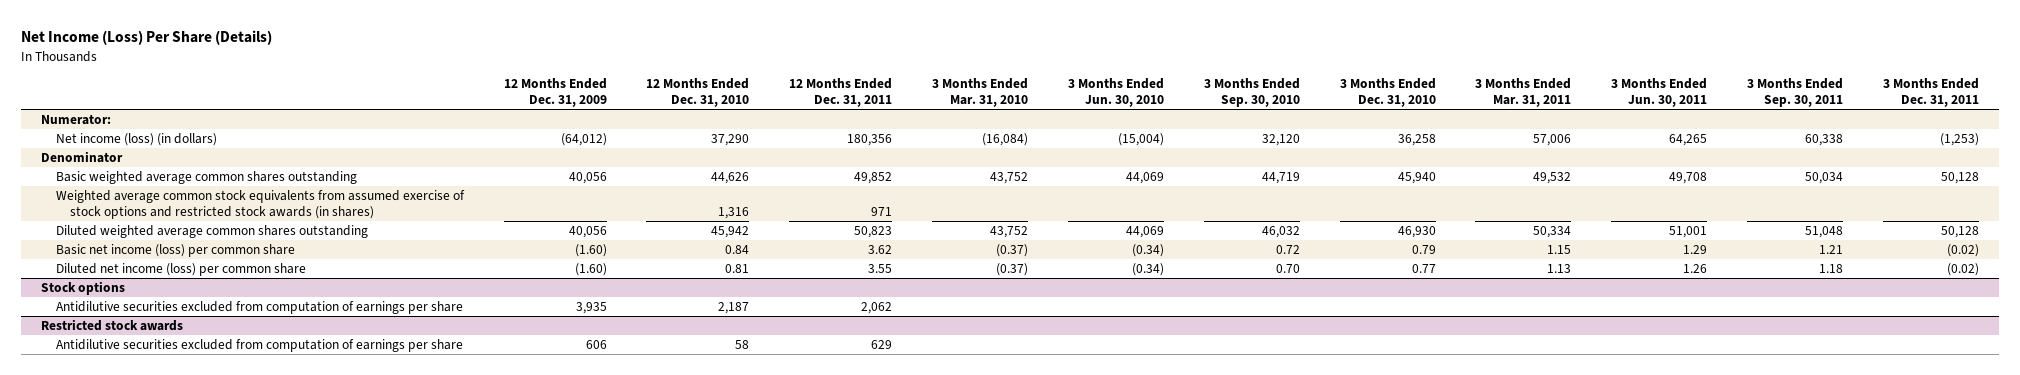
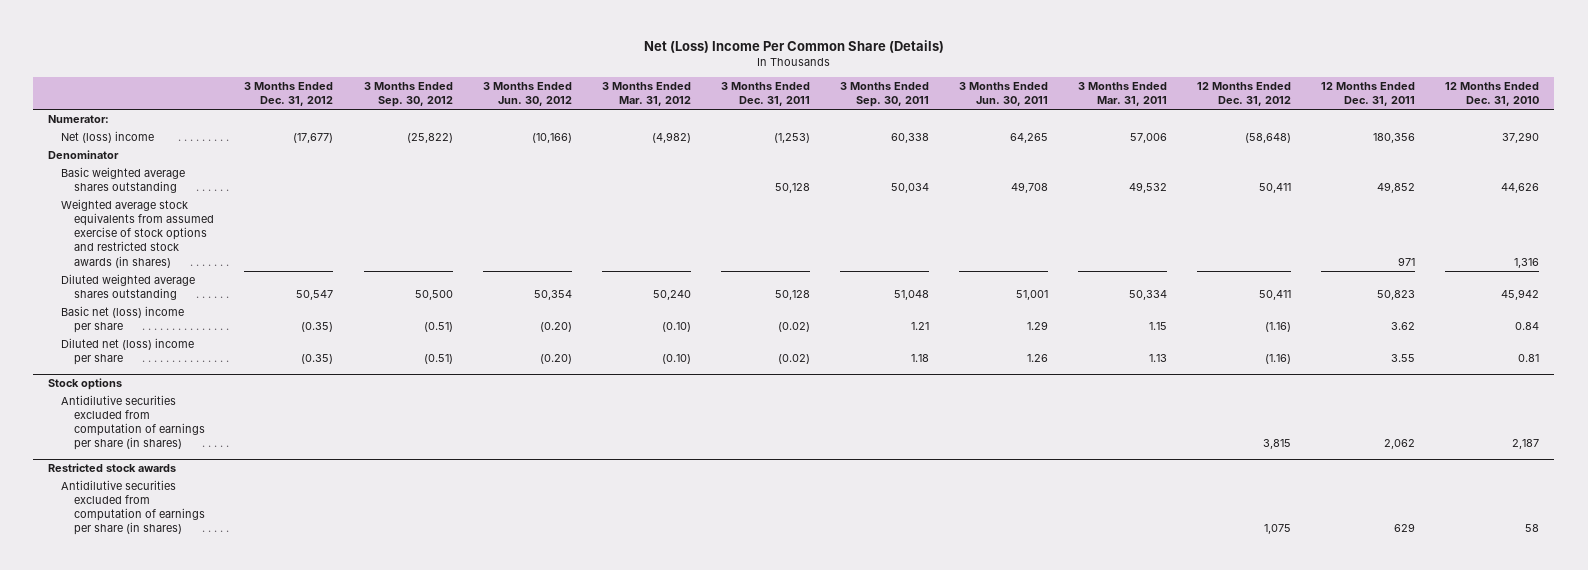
[21,30,273,46] Net Income (Loss) Per Share (Details) -> [643,39,944,53] Net (Loss) Income Per Common Share (Details)
[503,78,607,108] 12 Months Ended Dec. 31, 2009 -> none
[932,78,1029,108] 3 Months Ended Mar. 31, 2010 -> none
[1067,78,1164,108] 3 Months Ended Jun. 30, 2010 -> none
[1203,78,1300,108] 3 Months Ended Sep. 30, 2010 -> none
[1339,78,1436,108] 3 Months Ended Dec. 31, 2010 -> none
none -> [244,81,334,107] 3 Months Ended Dec. 31, 2012
none -> [363,81,453,108] 3 Months Ended Sep. 30, 2012
none -> [482,81,572,107] 3 Months Ended Jun. 30, 2012
none -> [601,81,691,107] 3 Months Ended Mar. 31, 2012
none -> [1197,81,1292,107] 12 Months Ended Dec. 31, 2012
[55,133,217,147] Net income (loss) (in dollars) -> [61,131,155,144] Net (loss) income
[55,171,357,185] Basic weighted average common shares outstanding -> [61,167,186,194] Basic weighted average shares outstanding
[55,190,465,219] Weighted average common stock equivalents from assumed exercise of stock options and restricted stock awards (in shares) -> [61,199,215,268] Weighted average stock equivalents from assumed exercise of stock options and restricted stock awards (in shares)
[55,225,368,239] Diluted weighted average common shares outstanding -> [61,274,196,301] Diluted weighted average shares outstanding
[55,244,295,258] Basic net income (loss) per common share -> [61,306,185,334] Basic net (loss) income per share
[55,263,306,277] Diluted net income (loss) per common share -> [61,338,195,366] Diluted net (loss) income per share
[55,301,463,315] Antidilutive securities excluded from computation of earnings per share -> [61,395,206,451] Antidilutive securities excluded from computation of earnings per share (in shares)
[55,339,463,353] Antidilutive securities excluded from computation of earnings per share -> [61,480,206,536] Antidilutive securities excluded from computation of earnings per share (in shares)

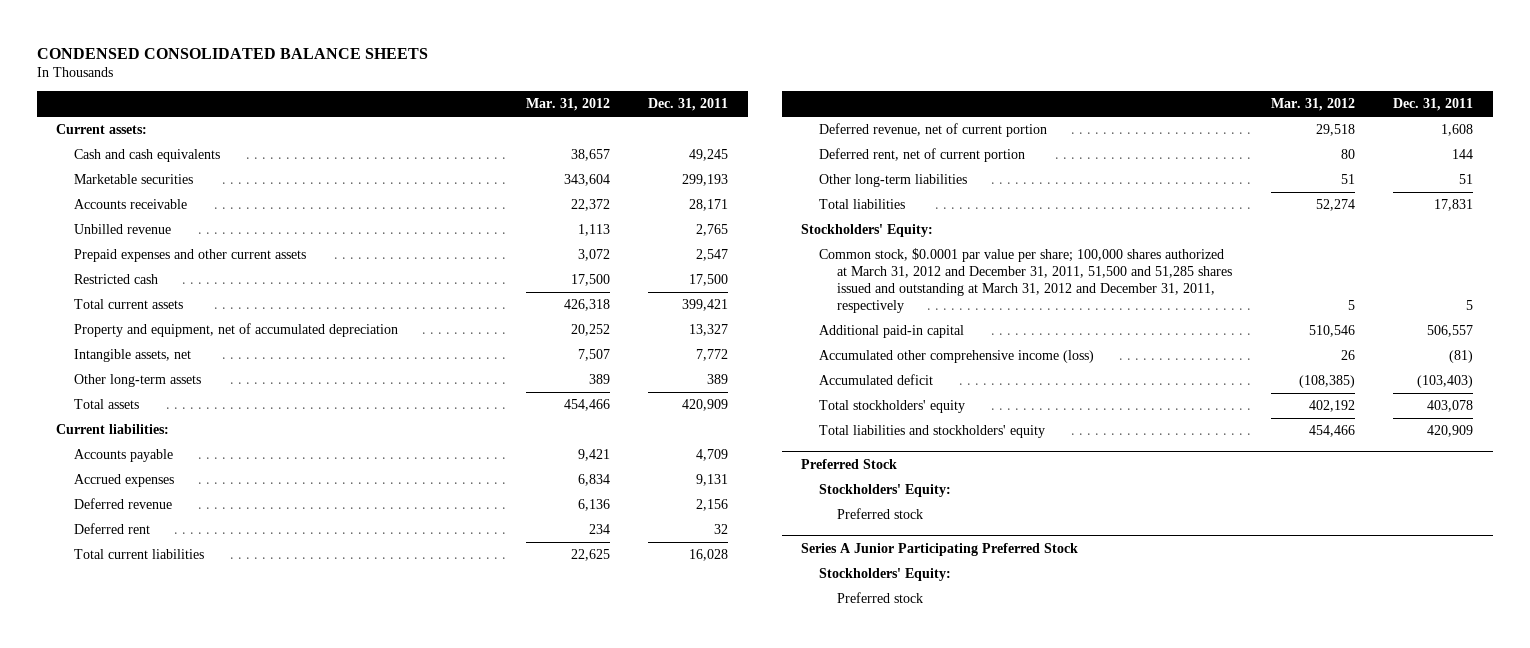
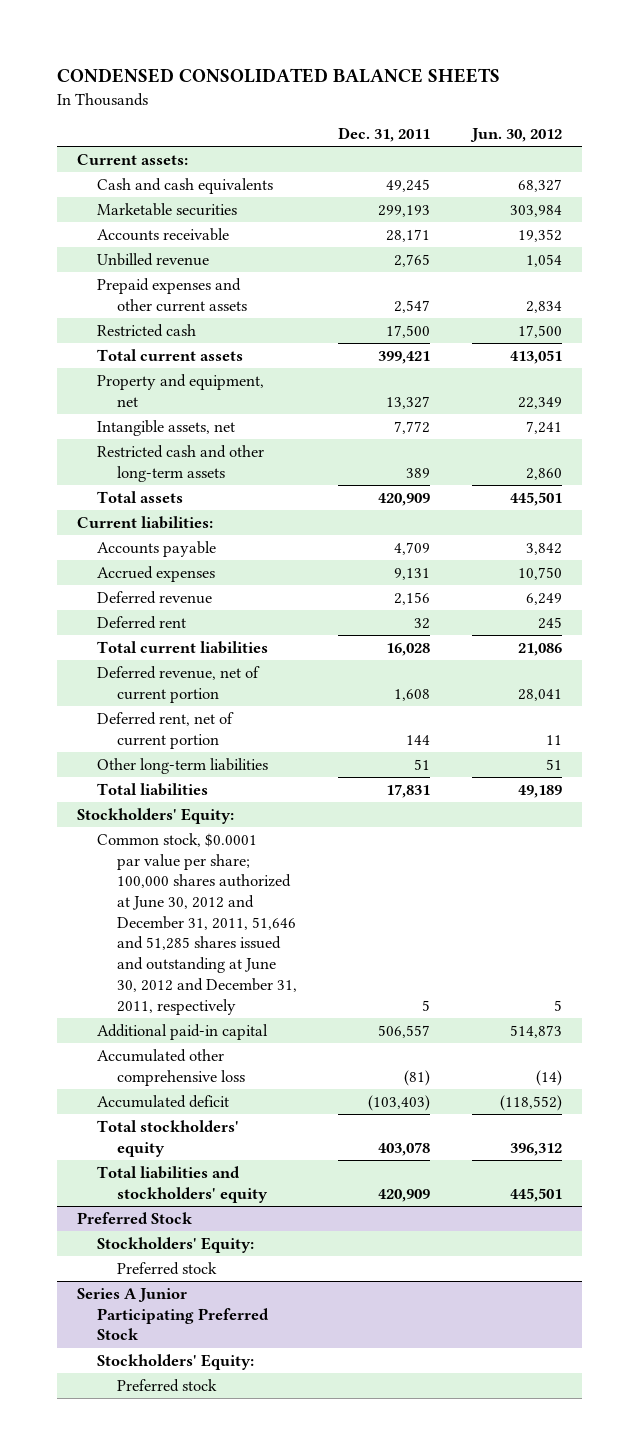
[525,98,610,112] Mar. 31, 2012 -> none
none -> [469,128,562,143] Jun. 30, 2012
[74,323,399,338] Property and equipment, net of accumulated depreciation -> [97,373,265,407] Property and equipment, net
[74,374,202,388] Other long-term assets -> [97,444,265,482] Restricted cash and other long-term assets
[819,248,1233,314] Common stock, $0.0001 par value per share; 100,000 shares authorized at March 31, 2012 and December 31, 2011, 51,500 and 51,285 shares issued and outstanding at March 31, 2012 and December 31, 2011, respectively -> [97,832,298,1015] Common stock, $0.0001 par value per share; 100,000 shares authorized at June 30, 2012 and December 31, 2011, 51,646 and 51,285 shares issued and outstanding at June 30, 2012 and December 31, 2011, respectively
[819,350,1095,364] Accumulated other comprehensive income (loss) -> [97,1048,246,1086] Accumulated other comprehensive loss

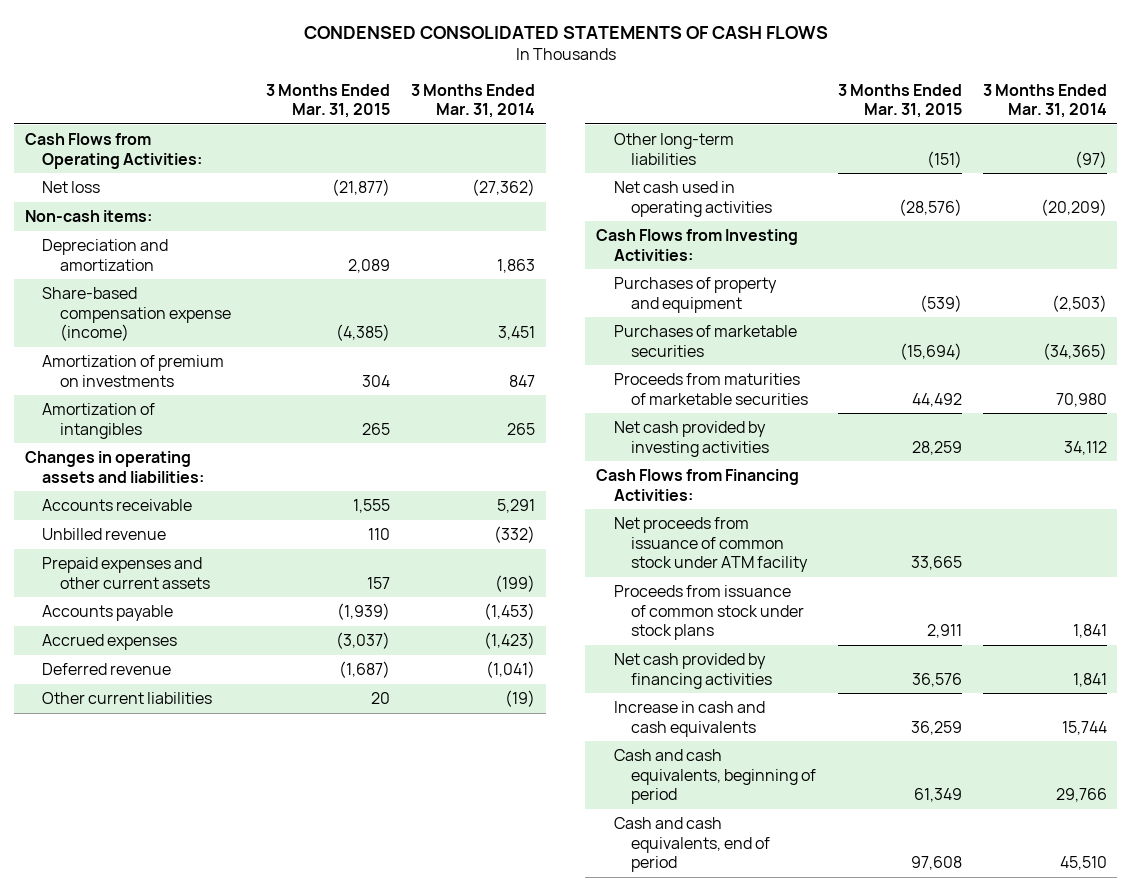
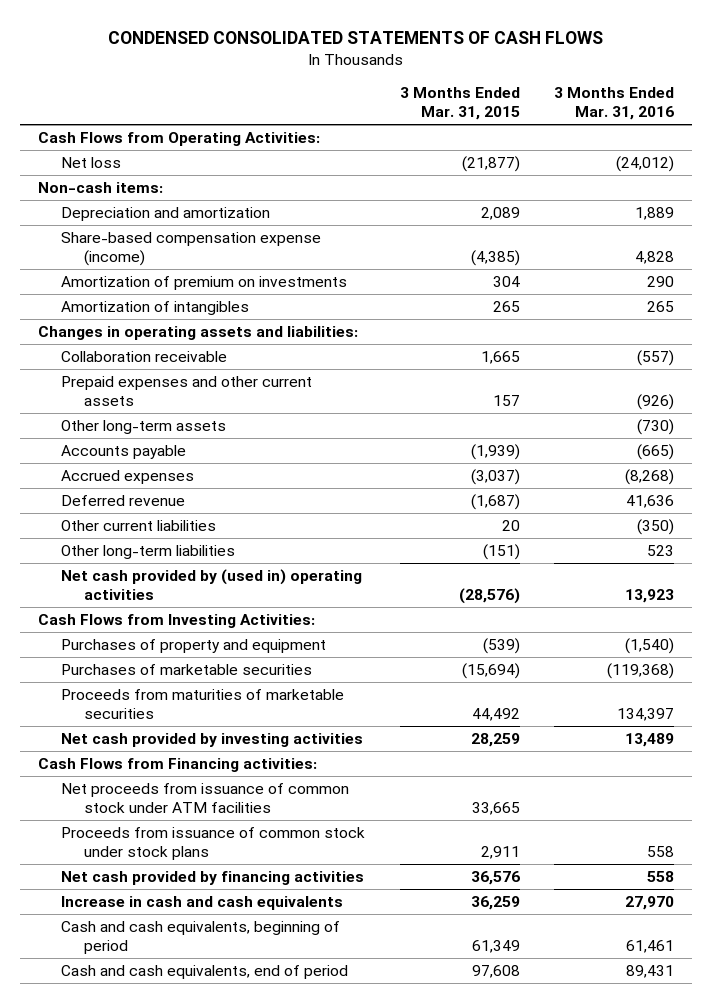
[411,83,536,119] 3 Months Ended Mar. 31, 2014 -> none
none -> [554,87,675,121] 3 Months Ended Mar. 31, 2016
[42,499,193,512] Accounts receivable -> none
[42,528,167,541] Unbilled revenue -> none
none -> [60,351,227,363] Collaboration receivable
none -> [60,420,226,435] Other long-term assets
[613,181,773,217] Net cash used in operating activities -> [60,569,362,601] Net cash provided by (used in) operating activities
[596,469,800,501] Cash Flows from Financing Activities: -> [37,758,317,773] Cash Flows from Financing activities:
[613,517,809,573] Net proceeds from issuance of common stock under ATM facility -> [60,783,349,814] Net proceeds from issuance of common stock under ATM facilities

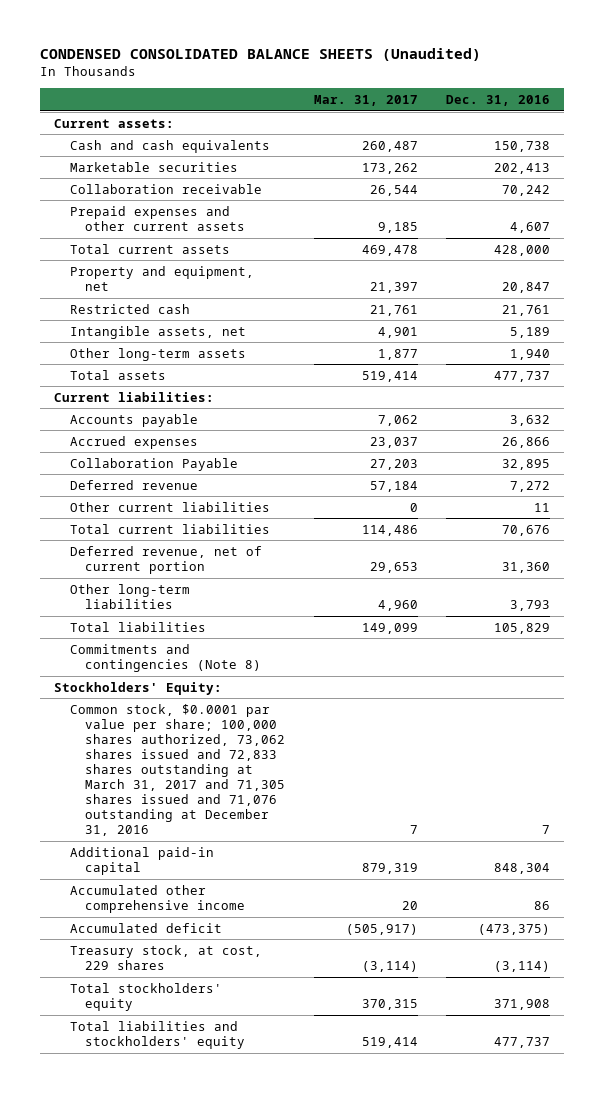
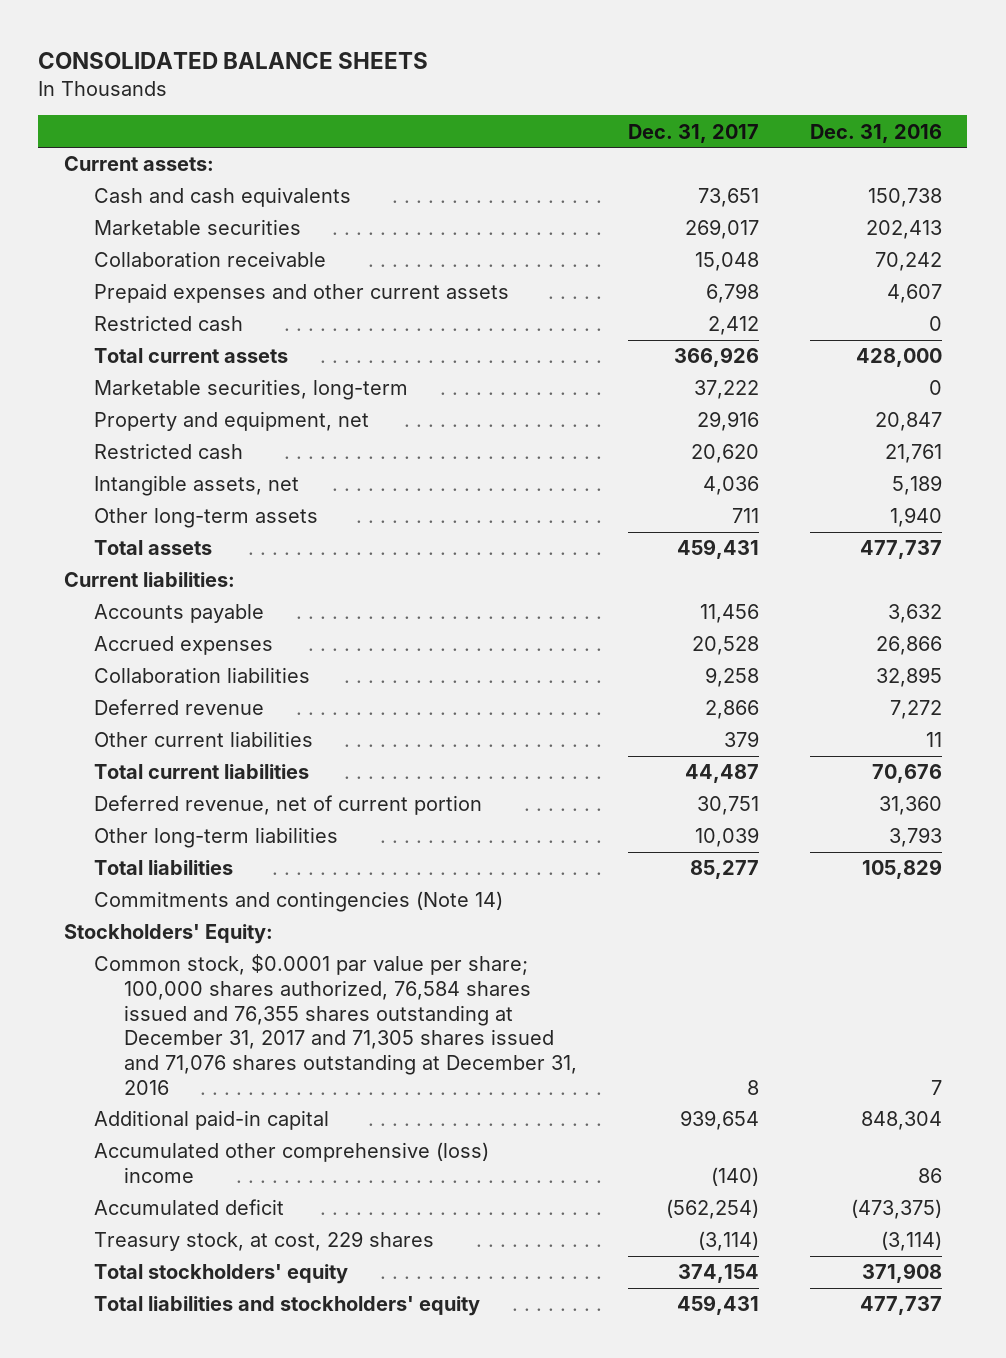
[40,48,482,62] CONDENSED CONSOLIDATED BALANCE SHEETS (Unaudited) -> [38,51,429,69] CONSOLIDATED BALANCE SHEETS
[313,95,418,107] Mar. 31, 2017 -> none
none -> [627,123,759,143] Dec. 31, 2017
none -> [93,315,243,332] Restricted cash
none -> [93,379,408,401] Marketable securities, long-term
[69,457,238,471] Collaboration Payable -> [93,667,310,684] Collaboration liabilities
[69,643,262,672] Commitments and contingencies (Note 8) -> [93,891,503,913] Commitments and contingencies (Note 14)
[69,703,286,836] Common stock, $0.0001 par value per share; 100,000 shares authorized, 73,062 shares issued and 72,833 shares outstanding at March 31, 2017 and 71,305 shares issued and 71,076 outstanding at December 31, 2016 -> [93,954,578,1095] Common stock, $0.0001 par value per share; 100,000 shares authorized, 76,584 shares issued and 76,355 shares outstanding at December 31, 2017 and 71,305 shares issued and 71,076 shares outstanding at December 31, 2016
[69,884,246,913] Accumulated other comprehensive income -> [93,1142,489,1183] Accumulated other comprehensive (loss) income

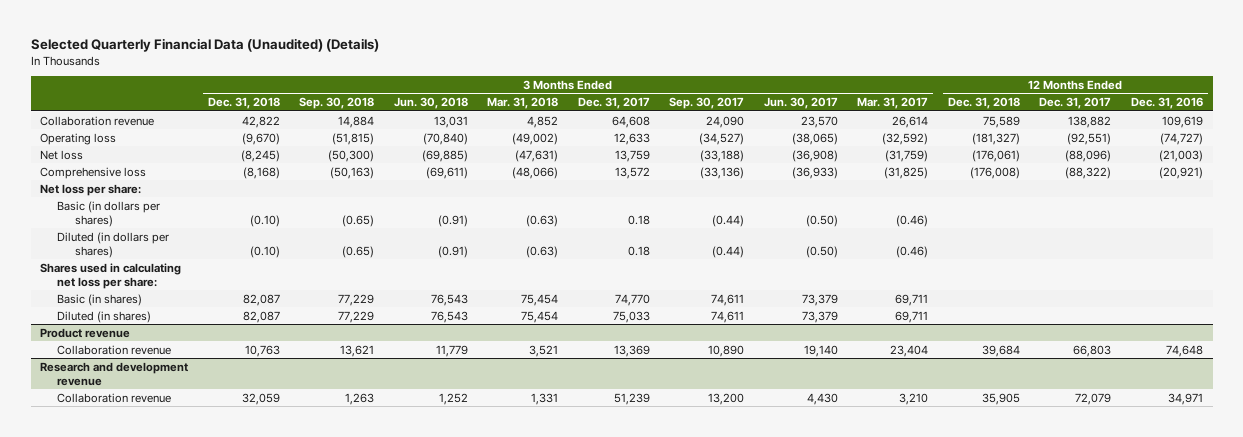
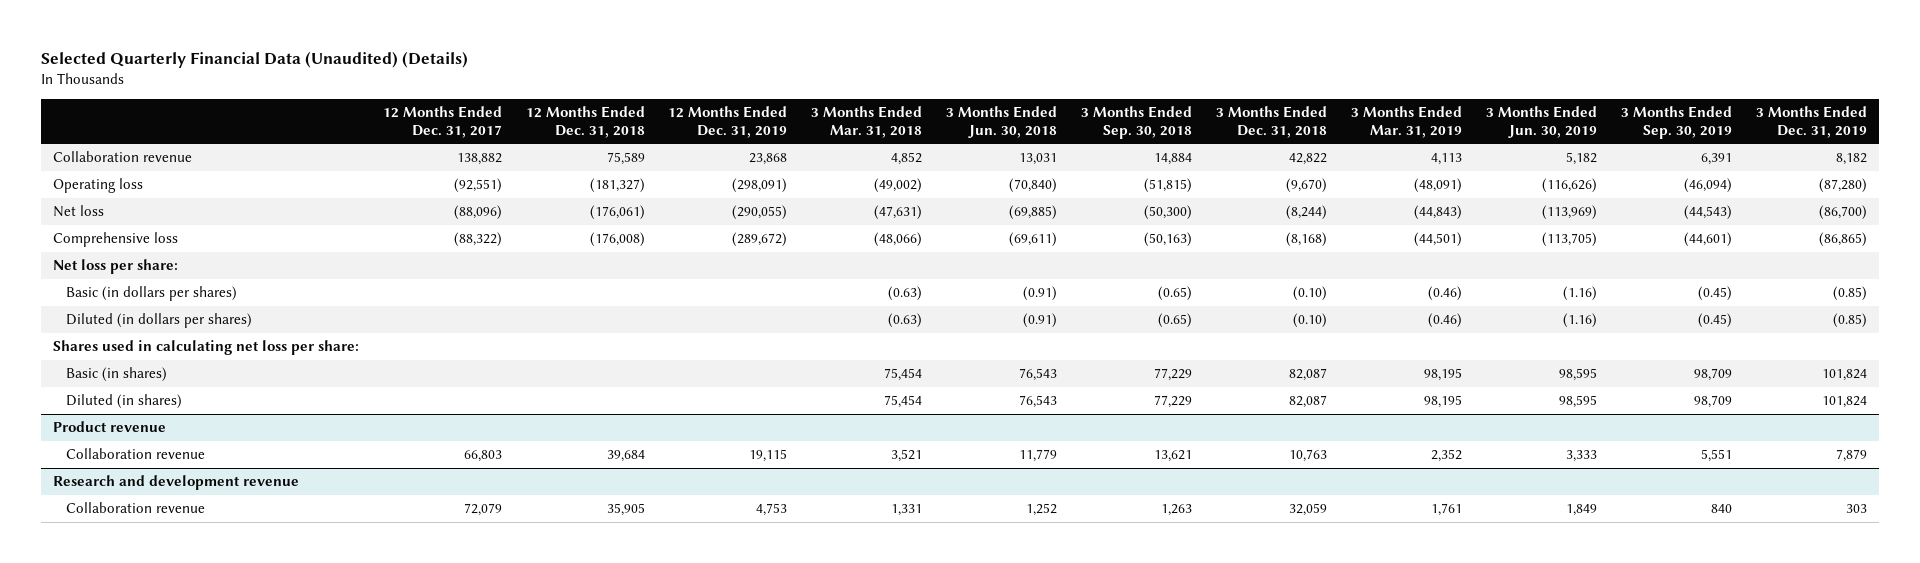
[577,97,650,110] Dec. 31, 2017 -> none
[669,97,745,110] Sep. 30, 2017 -> none
[763,97,838,110] Jun. 30, 2017 -> none
[857,97,929,110] Mar. 31, 2017 -> none
[1130,97,1203,110] Dec. 31, 2016 -> none
none -> [668,106,788,138] 12 Months Ended Dec. 31, 2019
none -> [1351,106,1463,138] 3 Months Ended Mar. 31, 2019
none -> [1486,106,1598,138] 3 Months Ended Jun. 30, 2019
none -> [1620,106,1732,139] 3 Months Ended Sep. 30, 2019
none -> [1755,106,1867,138] 3 Months Ended Dec. 31, 2019
[240,149,280,162] (8,245) -> [1286,205,1328,221] (8,244)

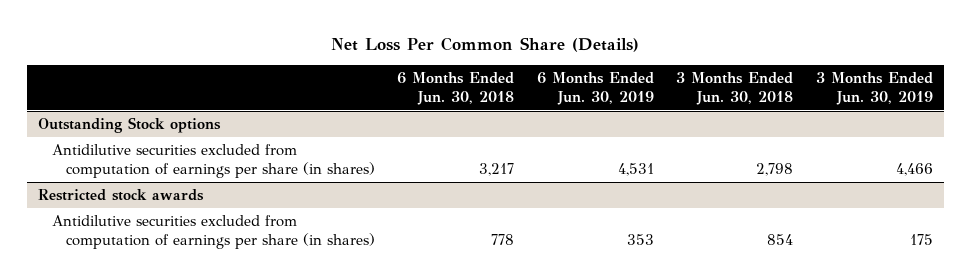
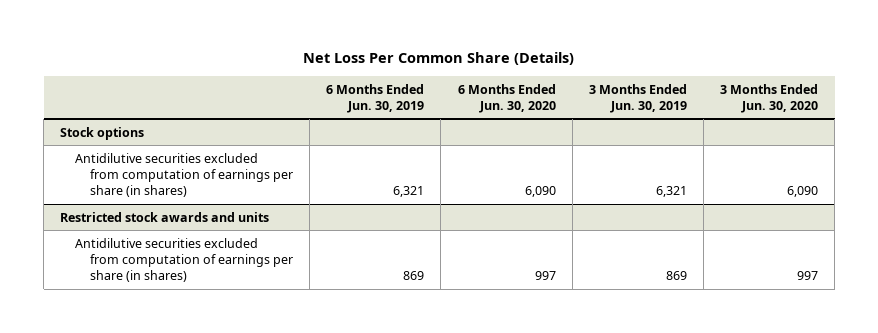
[397,72,515,106] 6 Months Ended Jun. 30, 2018 -> none
[676,72,794,106] 3 Months Ended Jun. 30, 2018 -> none
none -> [457,83,556,113] 6 Months Ended Jun. 30, 2020
none -> [720,83,819,113] 3 Months Ended Jun. 30, 2020
[38,117,222,134] Outstanding Stock options -> [60,126,145,140] Stock options
[617,163,654,177] 4,531 -> [393,186,425,198] 6,321
[895,163,933,177] 4,466 -> [655,186,687,198] 6,321
[38,189,205,202] Restricted stock awards -> [60,211,270,222] Restricted stock awards and units
[626,234,654,246] 353 -> [403,271,425,281] 869
[909,234,933,246] 175 -> [665,271,687,281] 869

